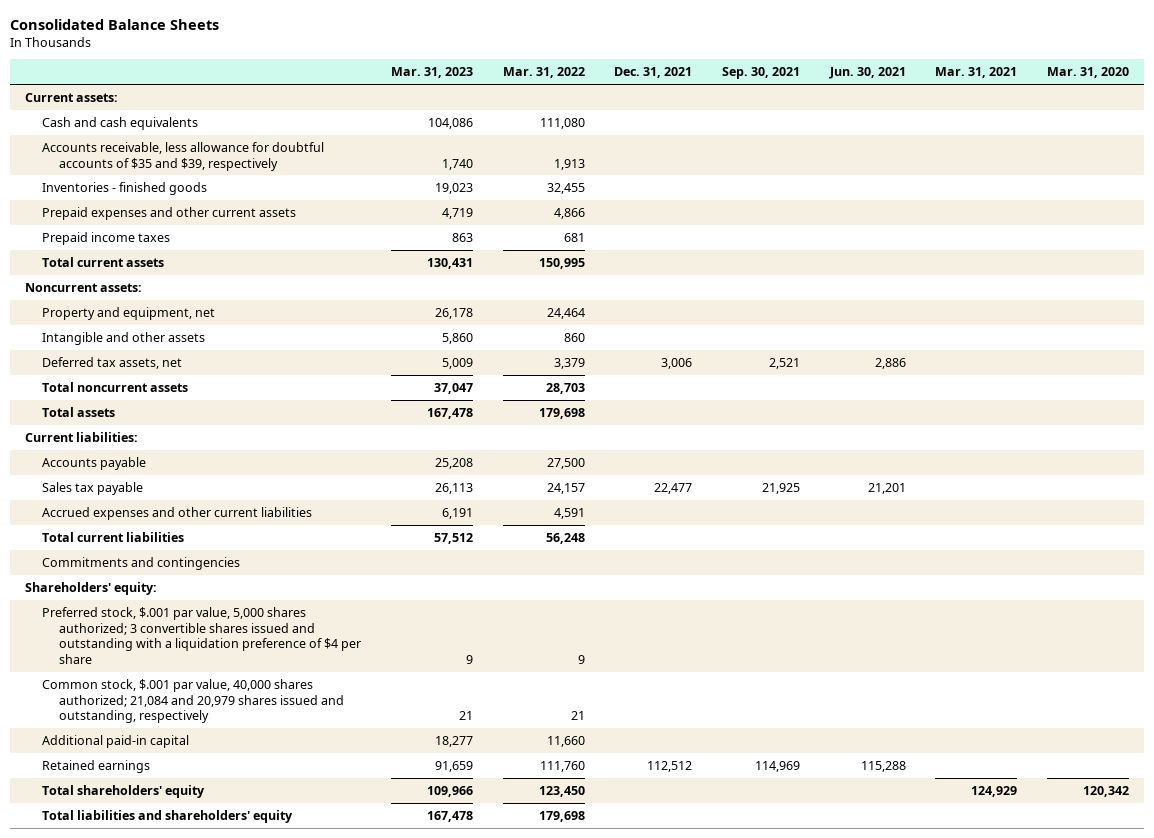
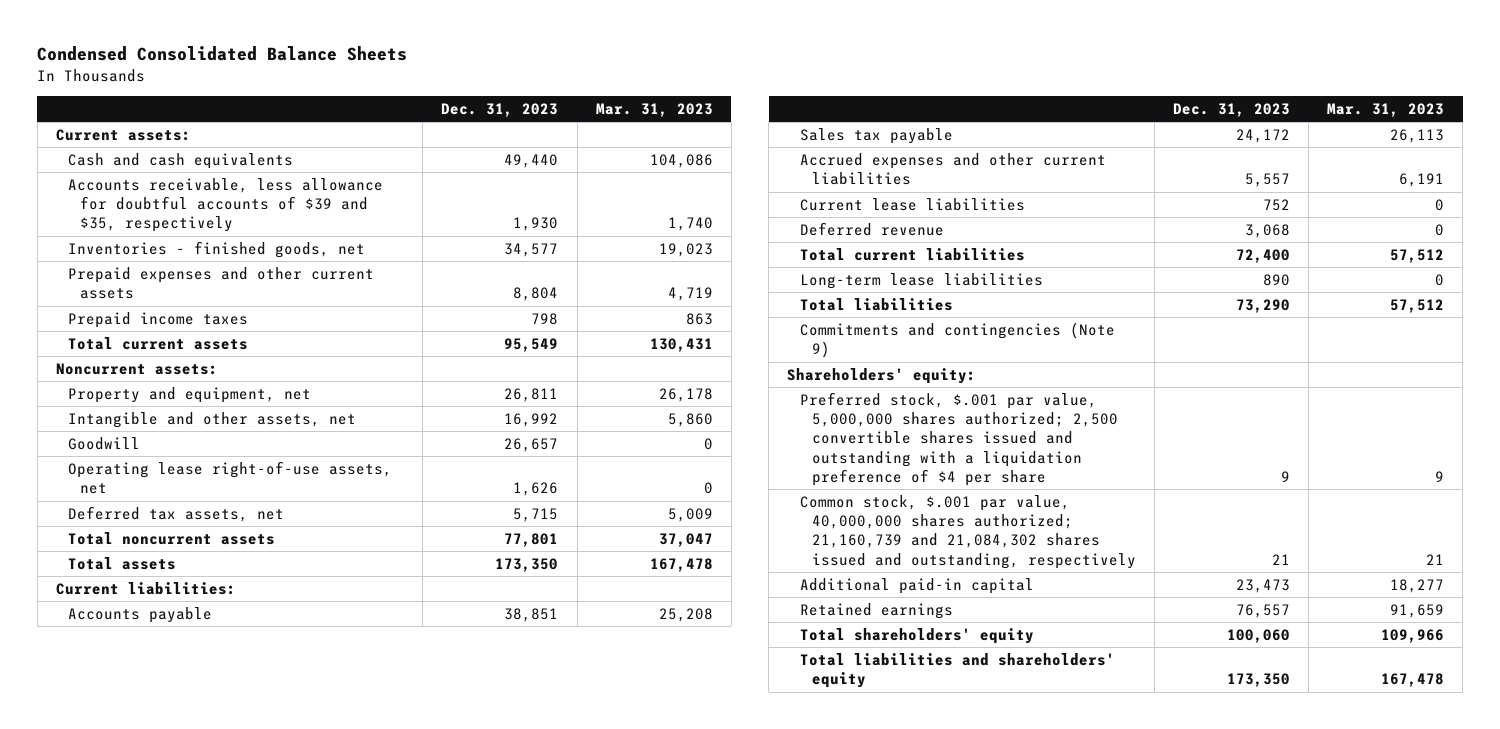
[10,18,220,30] Consolidated Balance Sheets -> [37,46,408,62] Condensed Consolidated Balance Sheets
[502,67,585,79] Mar. 31, 2022 -> none
[614,67,693,79] Dec. 31, 2021 -> none
[721,67,800,80] Sep. 30, 2021 -> none
[828,67,906,80] Jun. 30, 2021 -> none
[935,67,1018,79] Mar. 31, 2021 -> none
[1046,67,1129,79] Mar. 31, 2020 -> none
none -> [441,102,559,117] Dec. 31, 2023
[42,141,325,171] Accounts receivable, less allowance for doubtful accounts of $35 and $39, respectively -> [68,177,384,233] Accounts receivable, less allowance for doubtful accounts of $39 and $35, respectively
[42,181,208,195] Inventories - finished goods -> [68,240,366,258] Inventories - finished goods, net
[42,331,206,345] Intangible and other assets -> [68,411,357,428] Intangible and other assets, net
none -> [68,436,141,450] Goodwill
none -> [68,460,393,495] Operating lease right-of-use assets, net
none -> [799,197,1025,211] Current lease liabilities
none -> [799,221,944,236] Deferred revenue
none -> [799,272,1043,289] Long-term lease liabilities
none -> [799,297,953,311] Total liabilities
[42,556,241,570] Commitments and contingencies -> [799,321,1115,359] Commitments and contingencies (Note 9)
[42,606,362,664] Preferred stock, $.001 par value, 5,000 shares authorized; 3 convertible shares issued and outstanding with a liquidation preference of $4 per share -> [799,391,1118,486] Preferred stock, $.001 par value, 5,000,000 shares authorized; 2,500 convertible shares issued and outstanding with a liquidation preference of $4 per share
[42,678,345,724] Common stock, $.001 par value, 40,000 shares authorized; 21,084 and 20,979 shares issued and outstanding, respectively -> [799,494,1136,569] Common stock, $.001 par value, 40,000,000 shares authorized; 21,160,739 and 21,084,302 shares issued and outstanding, respectively

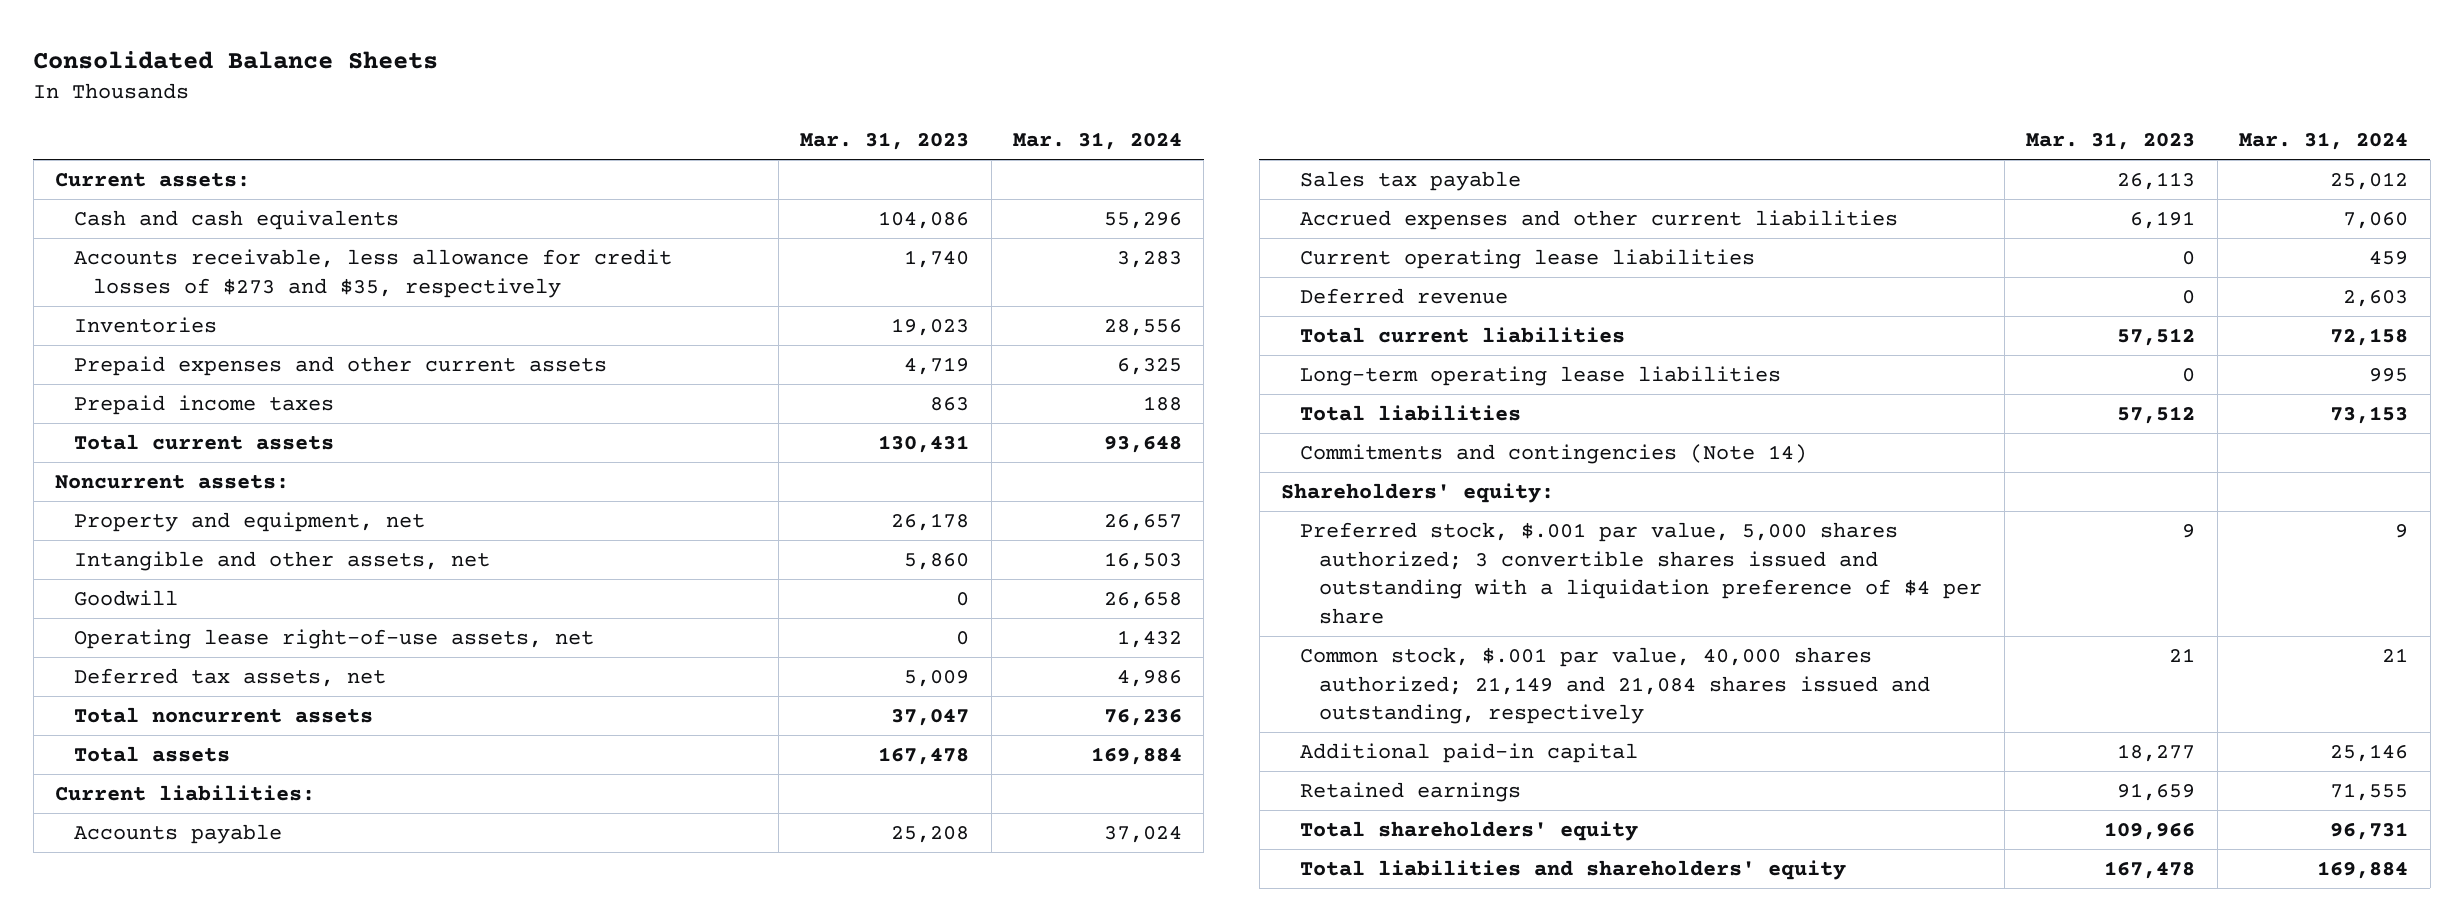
[37,46,408,62] Condensed Consolidated Balance Sheets -> [33,50,439,69] Consolidated Balance Sheets
[441,102,559,117] Dec. 31, 2023 -> none
none -> [1012,132,1182,151] Mar. 31, 2024
[68,177,384,233] Accounts receivable, less allowance for doubtful accounts of $39 and $35, respectively -> [74,249,673,298] Accounts receivable, less allowance for credit losses of $273 and $35, respectively
[68,240,366,258] Inventories - finished goods, net -> [74,317,218,334] Inventories
[799,197,1025,211] Current lease liabilities -> [1300,249,1756,270] Current operating lease liabilities
[799,272,1043,289] Long-term lease liabilities -> [1300,366,1782,387] Long-term operating lease liabilities
[799,321,1115,359] Commitments and contingencies (Note 9) -> [1300,444,1808,465] Commitments and contingencies (Note 14)
[799,391,1118,486] Preferred stock, $.001 par value, 5,000,000 shares authorized; 2,500 convertible shares issued and outstanding with a liquidation preference of $4 per share -> [1300,522,1983,624] Preferred stock, $.001 par value, 5,000 shares authorized; 3 convertible shares issued and outstanding with a liquidation preference of $4 per share
[799,494,1136,569] Common stock, $.001 par value, 40,000,000 shares authorized; 21,160,739 and 21,084,302 shares issued and outstanding, respectively -> [1300,647,1931,725] Common stock, $.001 par value, 40,000 shares authorized; 21,149 and 21,084 shares issued and outstanding, respectively

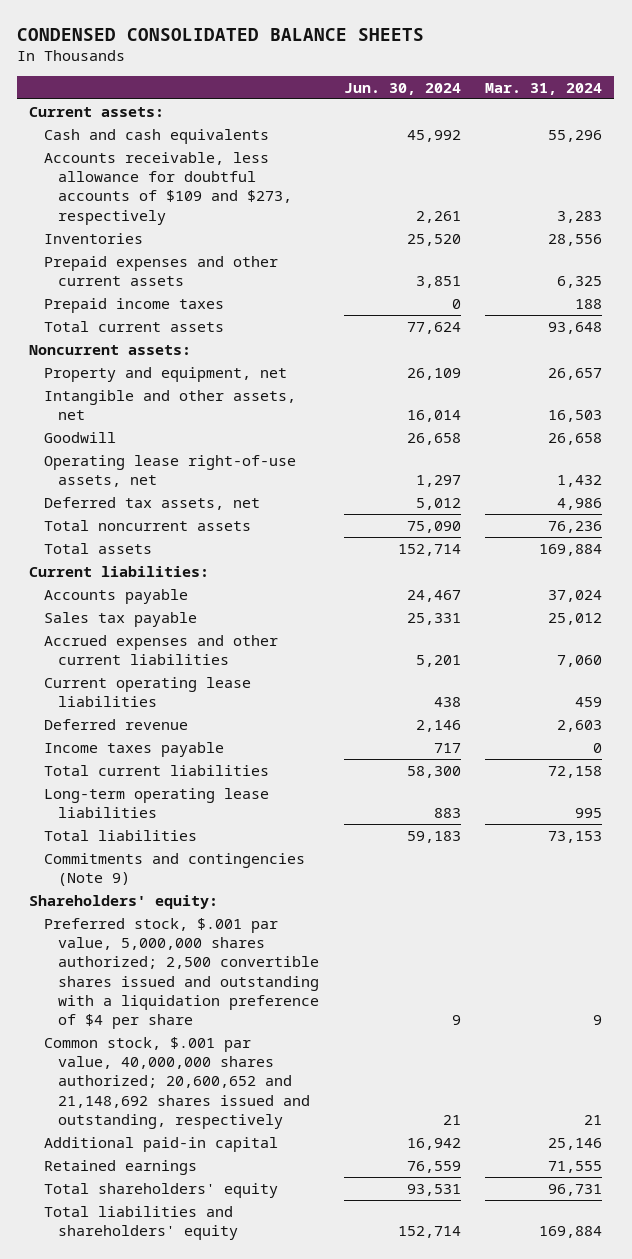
[33,50,439,69] Consolidated Balance Sheets -> [17,27,425,41] CONDENSED CONSOLIDATED BALANCE SHEETS
[800,132,970,151] Mar. 31, 2023 -> none
none -> [343,82,461,95] Jun. 30, 2024
[74,249,673,298] Accounts receivable, less allowance for credit losses of $273 and $35, respectively -> [43,151,293,225] Accounts receivable, less allowance for doubtful accounts of $109 and $273, respectively
none -> [43,741,224,757] Income taxes payable
[1300,444,1808,465] Commitments and contingencies (Note 14) -> [43,852,305,887] Commitments and contingencies (Note 9)
[1300,522,1983,624] Preferred stock, $.001 par value, 5,000 shares authorized; 3 convertible shares issued and outstanding with a liquidation preference of $4 per share -> [43,917,320,1030] Preferred stock, $.001 par value, 5,000,000 shares authorized; 2,500 convertible shares issued and outstanding with a liquidation preference of $4 per share
[1300,647,1931,725] Common stock, $.001 par value, 40,000 shares authorized; 21,149 and 21,084 shares issued and outstanding, respectively -> [43,1036,311,1130] Common stock, $.001 par value, 40,000,000 shares authorized; 20,600,652 and 21,148,692 shares issued and outstanding, respectively

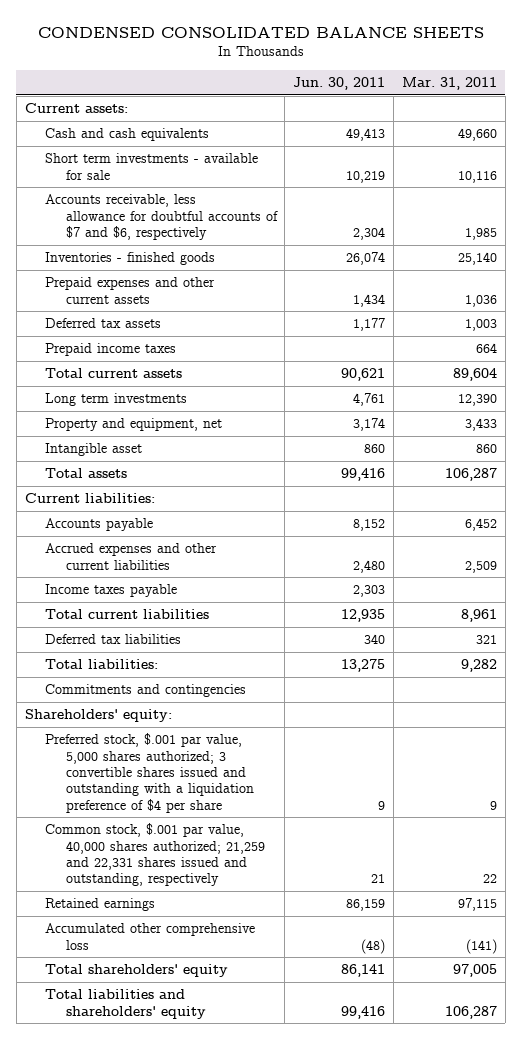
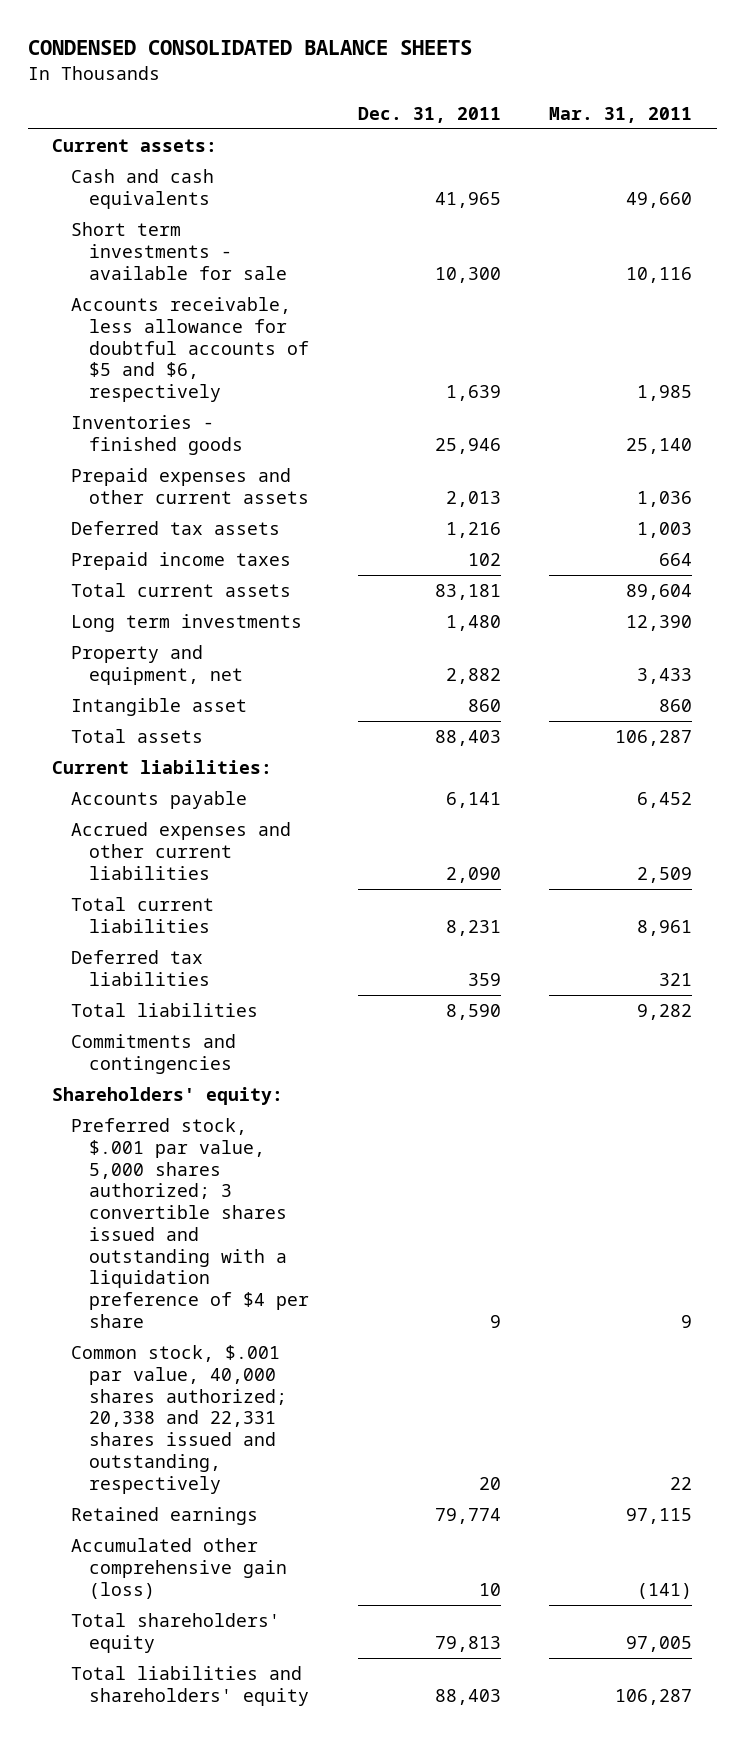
[293,77,386,91] Jun. 30, 2011 -> none
none -> [357,106,501,123] Dec. 31, 2011
[45,194,278,240] Accounts receivable, less allowance for doubtful accounts of $7 and $6, respectively -> [70,297,310,403] Accounts receivable, less allowance for doubtful accounts of $5 and $6, respectively
[45,584,178,598] Income taxes payable -> none
[45,659,159,670] Total liabilities: -> [70,1003,258,1018] Total liabilities
[45,823,265,887] Common stock, $.001 par value, 40,000 shares authorized; 21,259 and 22,331 shares issued and outstanding, respectively -> [70,1345,288,1494] Common stock, $.001 par value, 40,000 shares authorized; 20,338 and 22,331 shares issued and outstanding, respectively
[45,923,256,950] Accumulated other comprehensive loss -> [70,1538,288,1599] Accumulated other comprehensive gain (loss)

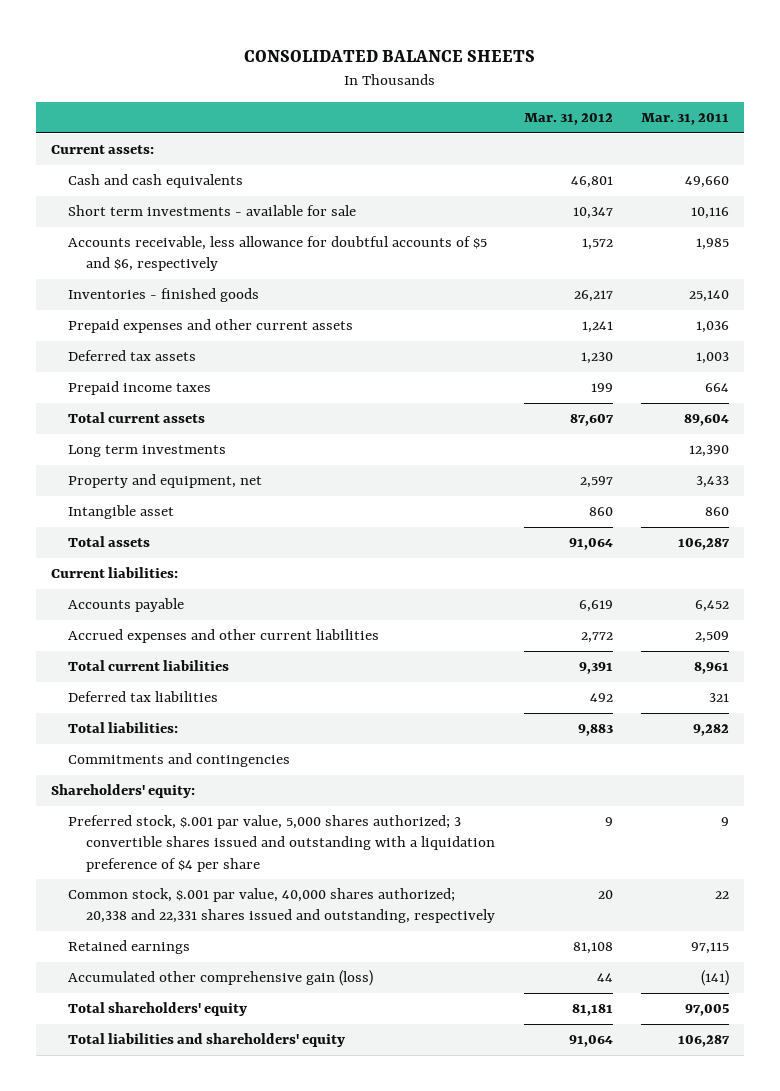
[27,40,472,56] CONDENSED CONSOLIDATED BALANCE SHEETS -> [244,50,536,63] CONSOLIDATED BALANCE SHEETS
[357,106,501,123] Dec. 31, 2011 -> none
none -> [523,113,613,126] Mar. 31, 2012
[70,1003,258,1018] Total liabilities -> [68,722,179,734] Total liabilities:

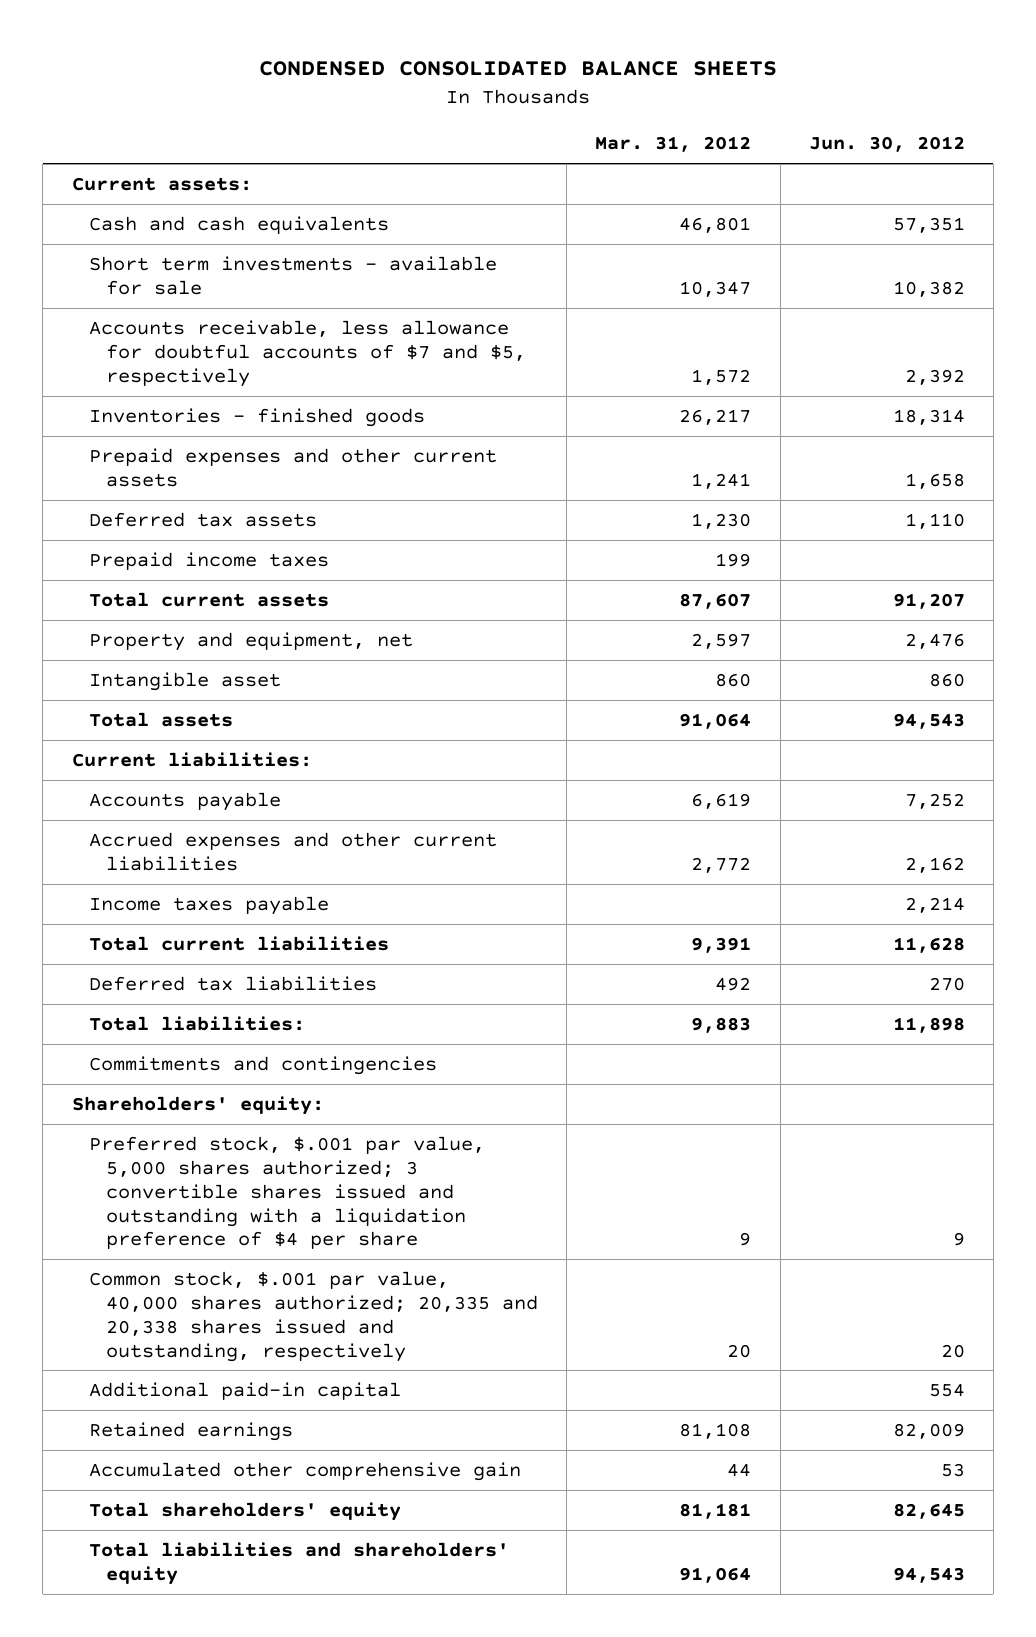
[244,50,536,63] CONSOLIDATED BALANCE SHEETS -> [259,60,778,76] CONDENSED CONSOLIDATED BALANCE SHEETS
[641,113,730,126] Mar. 31, 2011 -> none
none -> [808,136,965,153] Jun. 30, 2012
[68,236,488,272] Accounts receivable, less allowance for doubtful accounts of $5 and $6, respectively -> [88,320,527,387] Accounts receivable, less allowance for doubtful accounts of $7 and $5, respectively
[68,445,227,458] Long term investments -> none
none -> [88,896,329,916] Income taxes payable
[68,888,495,924] Common stock, $.001 par value, 40,000 shares authorized; 20,338 and 22,331 shares issued and outstanding, respectively -> [88,1271,539,1362] Common stock, $.001 par value, 40,000 shares authorized; 20,335 and 20,338 shares issued and outstanding, respectively
none -> [88,1382,401,1401] Additional paid-in capital
[68,970,374,987] Accumulated other comprehensive gain (loss) -> [88,1462,521,1482] Accumulated other comprehensive gain

